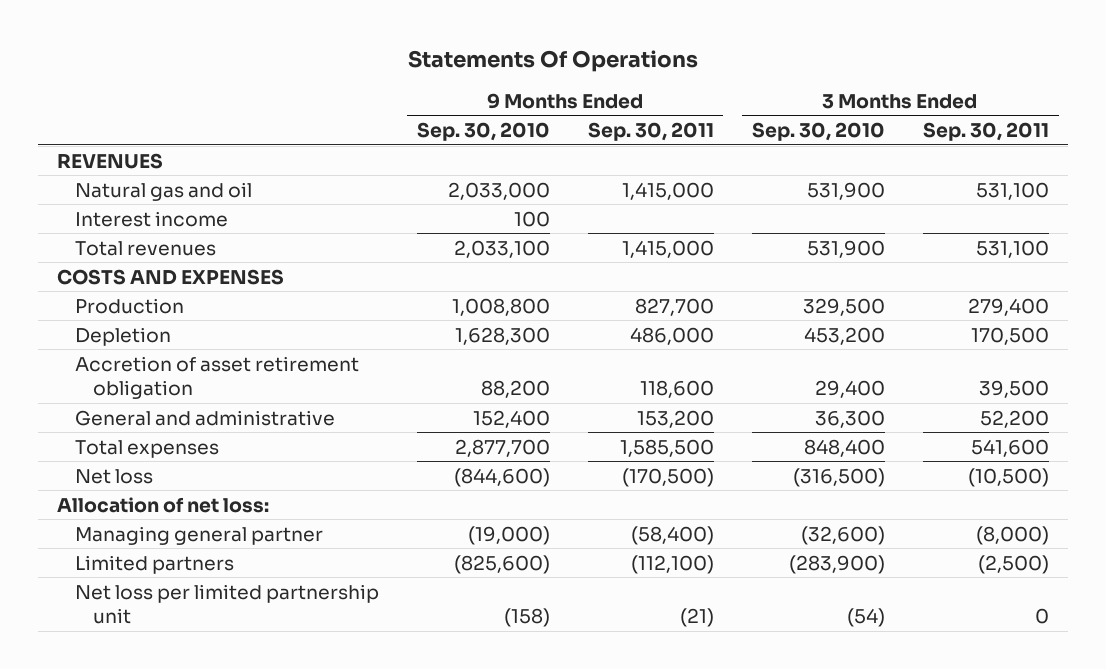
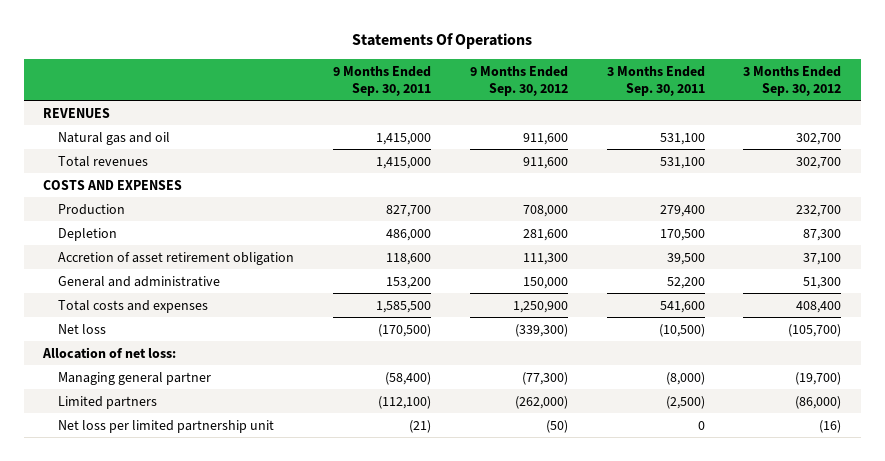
[416,122,550,142] Sep. 30, 2010 -> none
[751,122,885,142] Sep. 30, 2010 -> none
none -> [469,65,568,96] 9 Months Ended Sep. 30, 2012
none -> [743,65,842,96] 3 Months Ended Sep. 30, 2012
[74,210,228,227] Interest income -> none
[74,439,219,458] Total expenses -> [57,299,208,313] Total costs and expenses

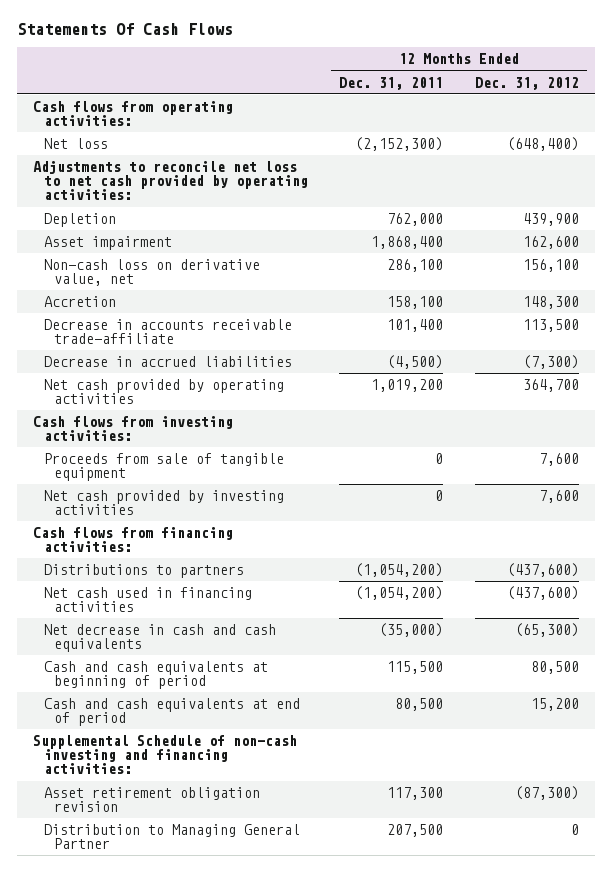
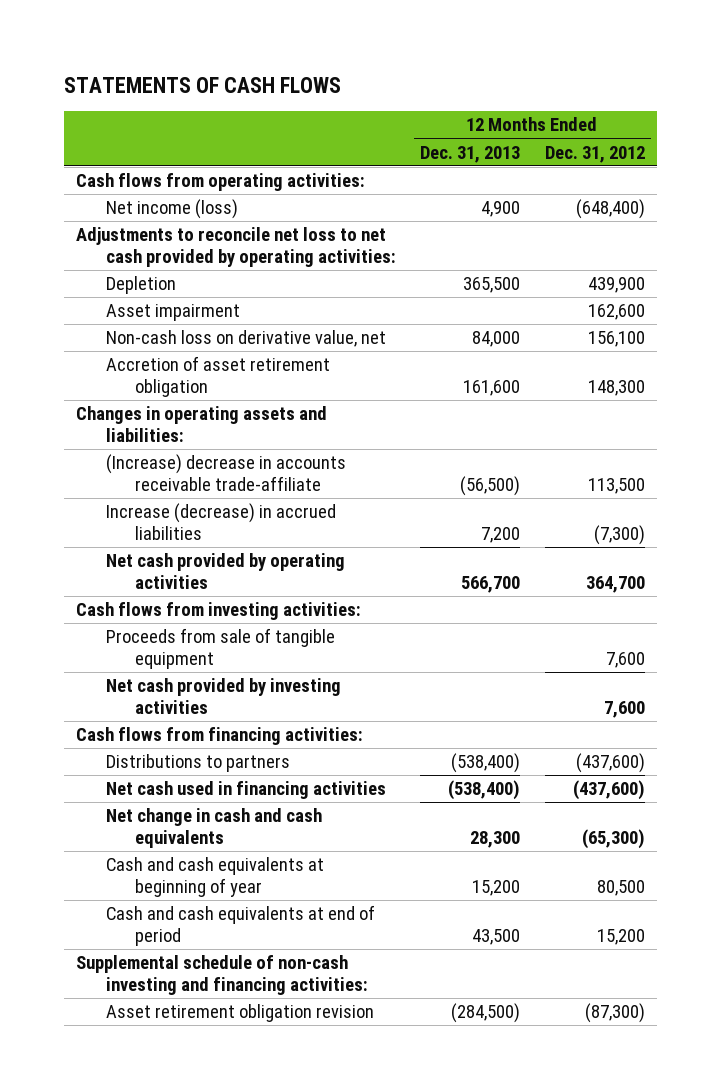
[17,23,234,36] Statements Of Cash Flows -> [63,76,341,93] STATEMENTS OF CASH FLOWS
[339,76,444,90] Dec. 31, 2011 -> none
none -> [420,145,521,163] Dec. 31, 2013
[43,138,108,150] Net loss -> [105,199,238,220] Net income (loss)
[43,296,116,308] Accretion -> [105,356,330,398] Accretion of asset retirement obligation
none -> [76,406,328,443] Changes in operating assets and liabilities:
[43,319,292,345] Decrease in accounts receivable trade-affiliate -> [105,454,346,492] (Increase) decrease in accounts receivable trade-affiliate
[43,356,292,368] Decrease in accrued liabilities -> [105,503,336,541] Increase (decrease) in accrued liabilities
[43,624,276,653] Net decrease in cash and cash equivalents -> [105,808,322,849] Net change in cash and cash equivalents
[43,661,268,690] Cash and cash equivalents at beginning of period -> [105,857,324,898] Cash and cash equivalents at beginning of year
[33,735,298,775] Supplemental Schedule of non-cash investing and financing activities: -> [76,955,368,996] Supplemental schedule of non-cash investing and financing activities:
[43,824,300,850] Distribution to Managing General Partner -> none

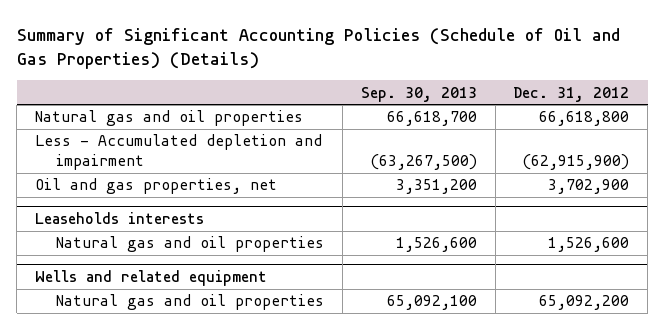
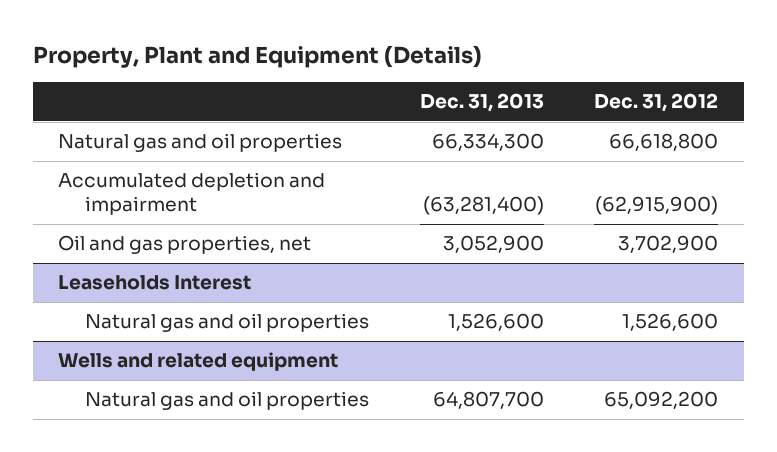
[16,27,620,69] Summary of Significant Accounting Policies (Schedule of Oil and Gas Properties) (Details) -> [33,44,483,68] Property, Plant and Equipment (Details)
[360,86,477,102] Sep. 30, 2013 -> none
none -> [419,93,544,113] Dec. 31, 2013
[35,134,323,171] Less - Accumulated depletion and impairment -> [58,172,326,216] Accumulated depletion and impairment
[35,212,205,225] Leaseholds interests -> [58,275,252,291] Leaseholds Interest

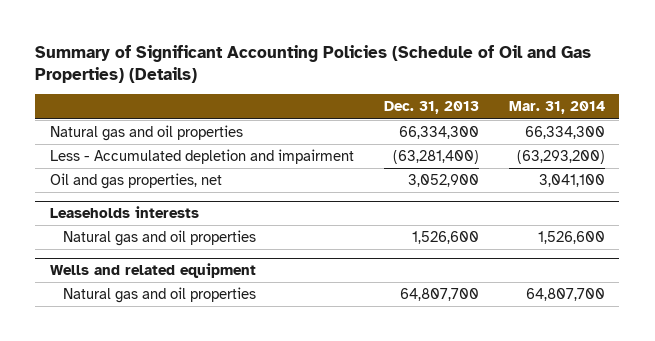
[33,44,483,68] Property, Plant and Equipment (Details) -> [35,44,592,84] Summary of Significant Accounting Policies (Schedule of Oil and Gas Properties) (Details)
[594,93,719,113] Dec. 31, 2012 -> none
none -> [508,101,605,115] Mar. 31, 2014
[58,172,326,216] Accumulated depletion and impairment -> [50,148,355,164] Less - Accumulated depletion and impairment
[58,275,252,291] Leaseholds Interest -> [50,206,200,219] Leaseholds interests

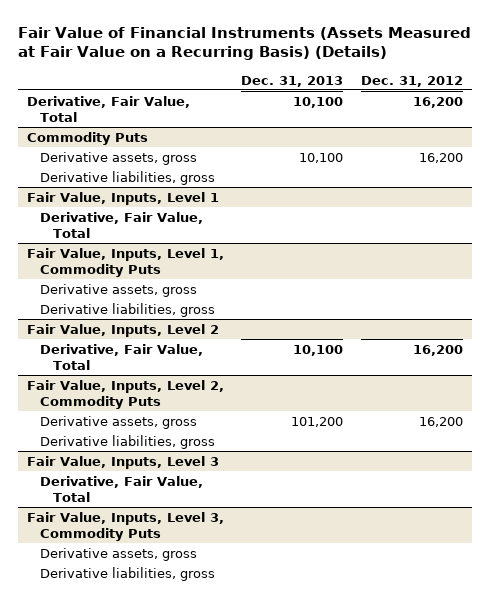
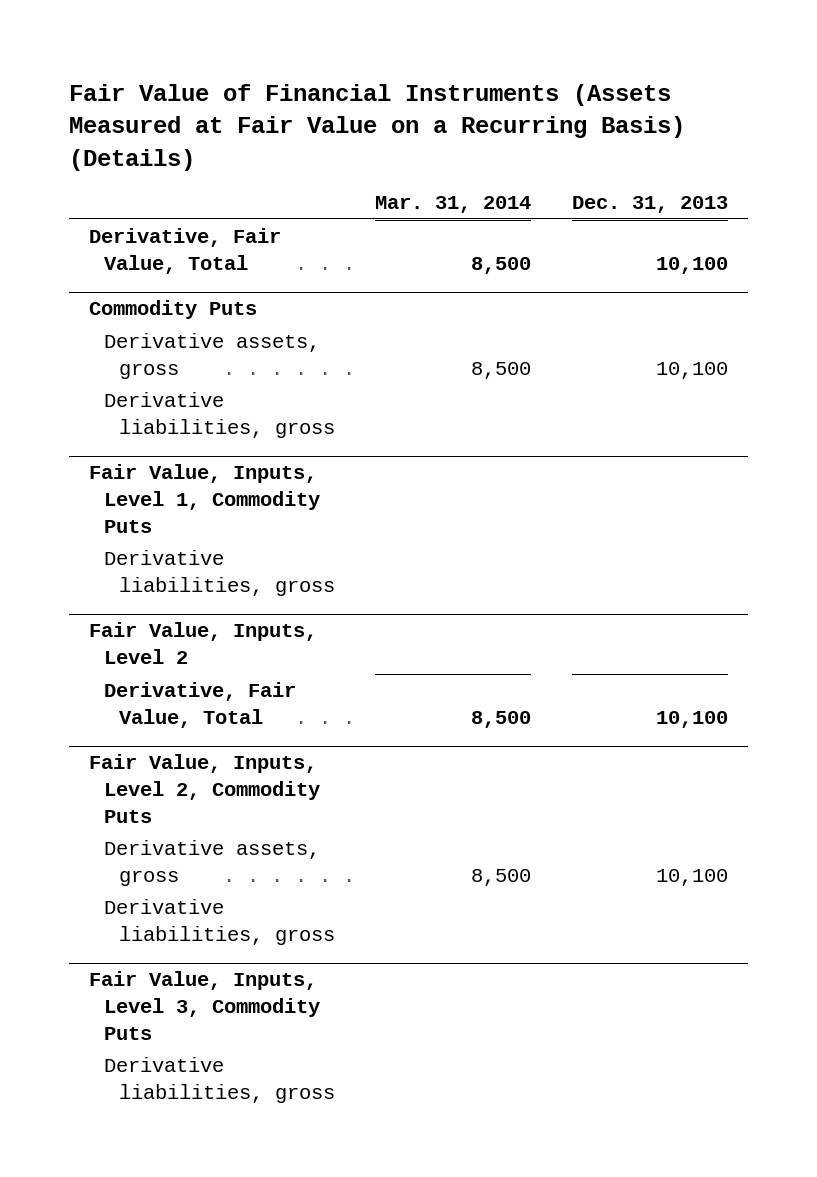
[361,75,464,87] Dec. 31, 2012 -> none
none -> [375,196,532,214] Mar. 31, 2014
[26,191,219,205] Fair Value, Inputs, Level 1 -> none
[39,211,203,238] Derivative, Fair Value, Total -> none
[39,283,197,297] Derivative assets, gross -> none
[291,416,344,427] 101,200 -> [655,868,728,886] 10,100
[26,455,219,469] Fair Value, Inputs, Level 3 -> none
[39,475,203,502] Derivative, Fair Value, Total -> none
[39,547,197,561] Derivative assets, gross -> none

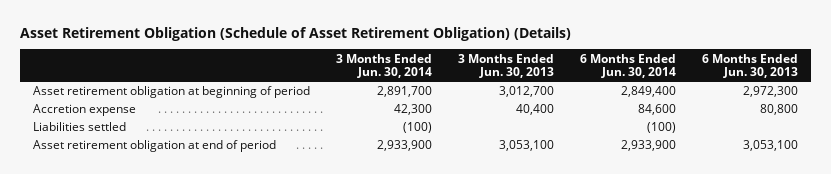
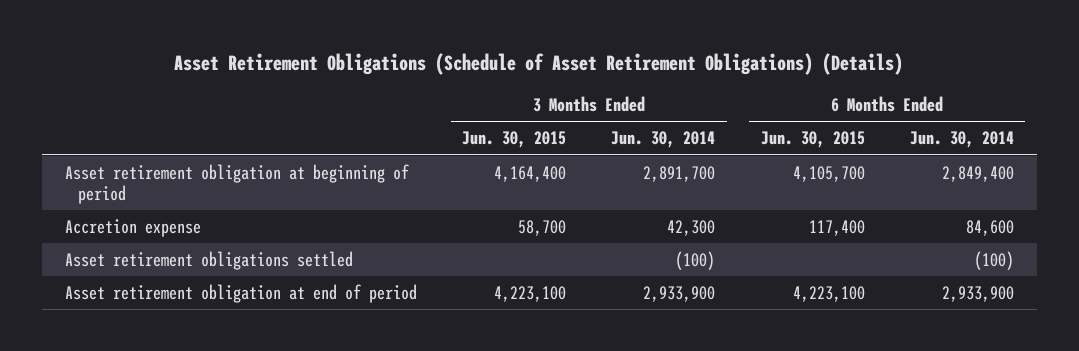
[19,26,571,41] Asset Retirement Obligation (Schedule of Asset Retirement Obligation) (Details) -> [174,52,904,75] Asset Retirement Obligations (Schedule of Asset Retirement Obligations) (Details)
[458,53,555,79] 3 Months Ended Jun. 30, 2013 -> none
[702,53,799,79] 6 Months Ended Jun. 30, 2013 -> none
none -> [461,131,566,149] Jun. 30, 2015
none -> [760,131,865,149] Jun. 30, 2015
[32,122,126,132] Liabilities settled -> [64,251,353,271] Asset retirement obligations settled

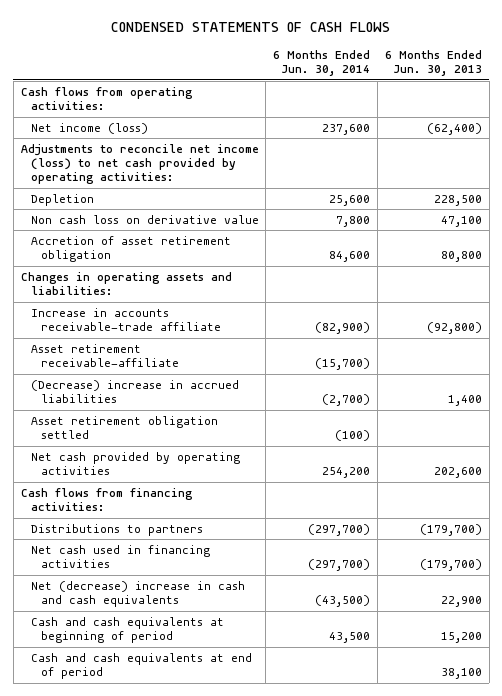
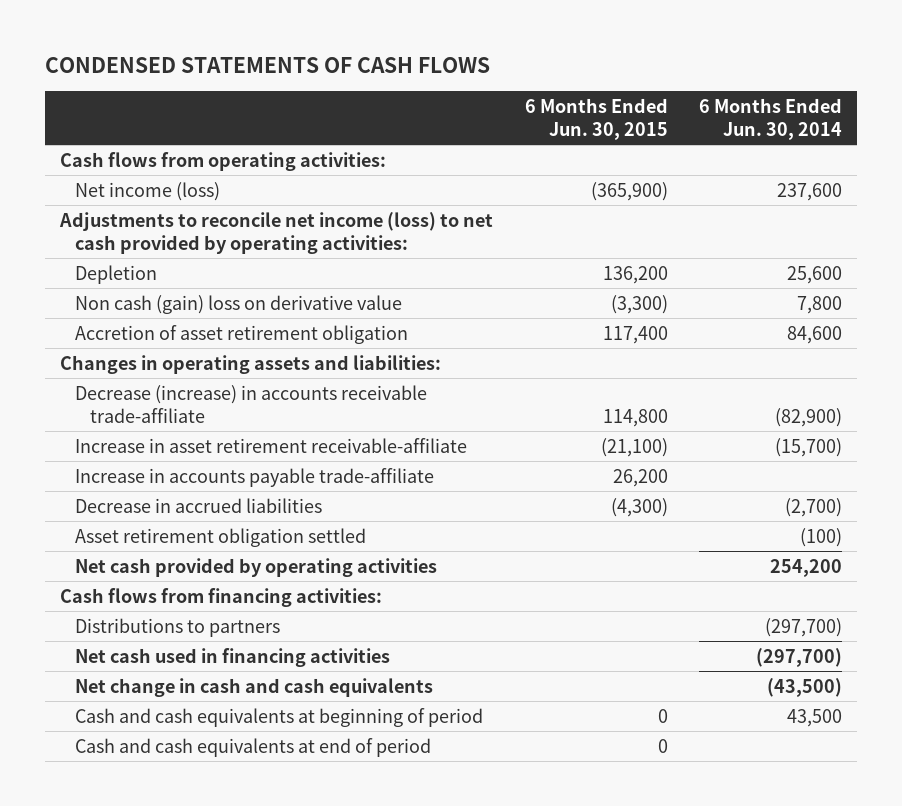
[384,50,482,77] 6 Months Ended Jun. 30, 2013 -> none
none -> [524,98,668,140] 6 Months Ended Jun. 30, 2015
[30,214,259,224] Non cash loss on derivative value -> [75,294,403,314] Non cash (gain) loss on derivative value
[30,307,221,332] Increase in accounts receivable-trade affiliate -> [75,384,428,423] Decrease (increase) in accounts receivable trade-affiliate
[30,343,179,368] Asset retirement receivable-affiliate -> [75,437,468,453] Increase in asset retirement receivable-affiliate
none -> [75,467,435,487] Increase in accounts payable trade-affiliate
[30,379,239,404] (Decrease) increase in accrued liabilities -> [75,497,323,513] Decrease in accrued liabilities
[30,580,245,608] Net (decrease) increase in cash and cash equivalents -> [75,677,434,697] Net change in cash and cash equivalents

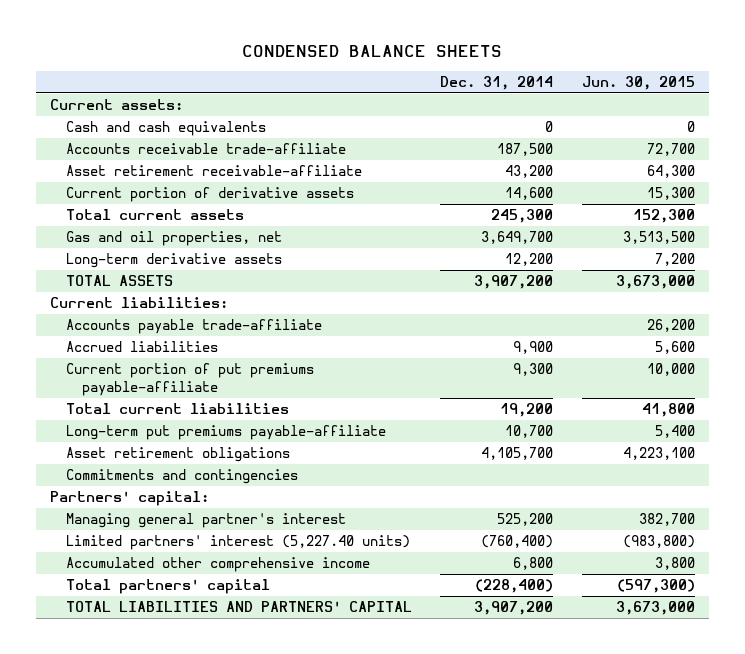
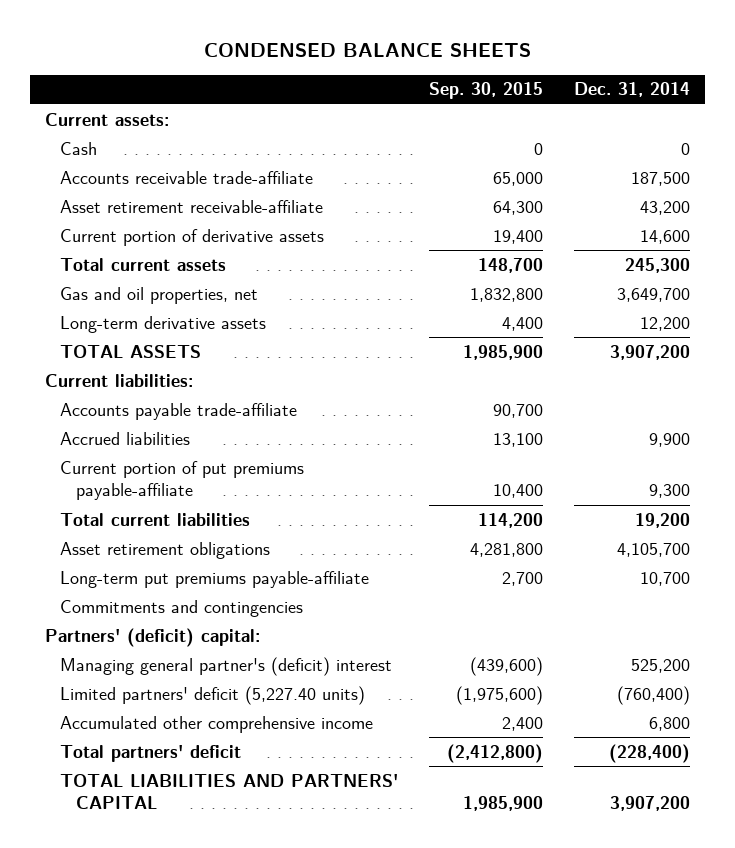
[581,75,695,90] Jun. 30, 2015 -> none
none -> [429,82,544,100] Sep. 30, 2015
[66,121,267,137] Cash and cash equivalents -> [60,141,98,155] Cash
[66,425,387,441] Long-term put premiums payable-affiliate -> [60,570,370,588] Long-term put premiums payable-affiliate
[49,491,209,507] Partners' capital: -> [45,627,261,647] Partners' (deficit) capital:
[66,513,347,529] Managing general partner's interest -> [60,656,393,676] Managing general partner's (deficit) interest
[66,535,411,551] Limited partners' interest (5,227.40 units) -> [60,685,366,705] Limited partners' deficit (5,227.40 units)
[66,579,271,595] Total partners' capital -> [60,744,242,762] Total partners' deficit

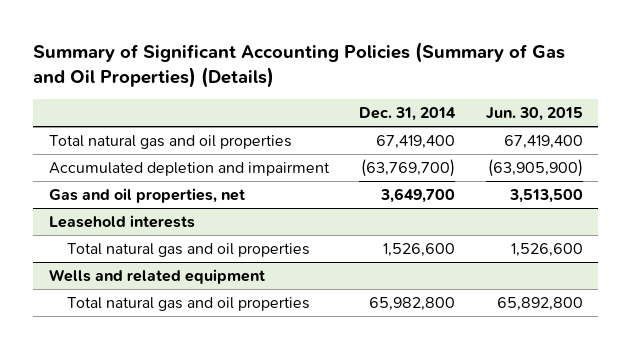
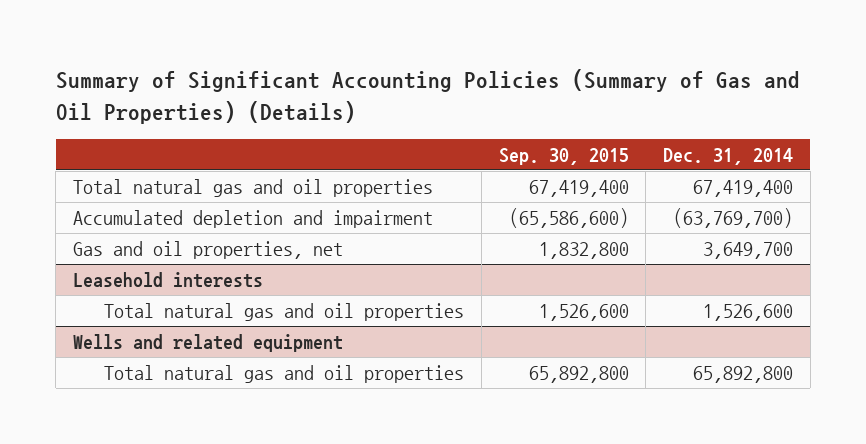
[485,107,583,122] Jun. 30, 2015 -> none
none -> [498,147,629,165] Sep. 30, 2015
[369,296,456,311] 65,982,800 -> [693,365,794,383] 65,892,800

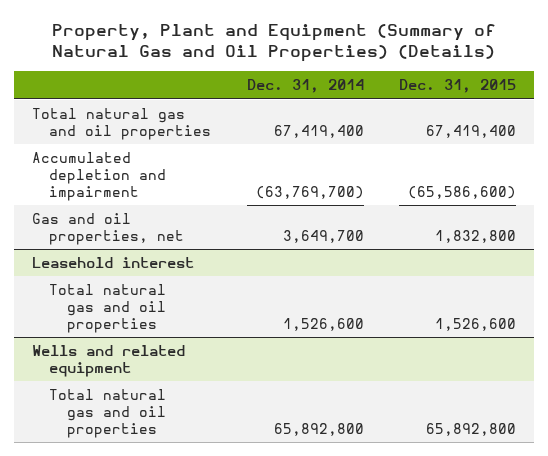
[55,69,800,124] Summary of Significant Accounting Policies (Summary of Gas and Oil Properties) (Details) -> [51,23,496,63] Property, Plant and Equipment (Summary of Natural Gas and Oil Properties) (Details)
[498,147,629,165] Sep. 30, 2015 -> none
none -> [399,79,517,94] Dec. 31, 2015
[73,271,264,288] Leasehold interests -> [31,256,194,268] Leasehold interest

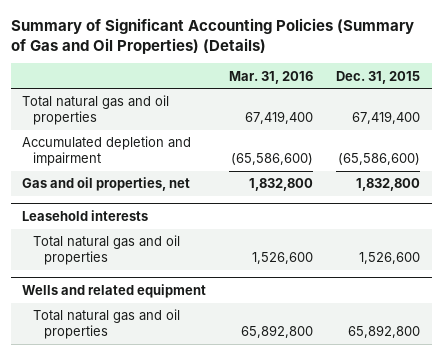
[51,23,496,63] Property, Plant and Equipment (Summary of Natural Gas and Oil Properties) (Details) -> [10,17,414,54] Summary of Significant Accounting Policies (Summary of Gas and Oil Properties) (Details)
[246,79,364,94] Dec. 31, 2014 -> none
none -> [229,70,314,84] Mar. 31, 2016
[31,256,194,268] Leasehold interest -> [22,209,149,221] Leasehold interests

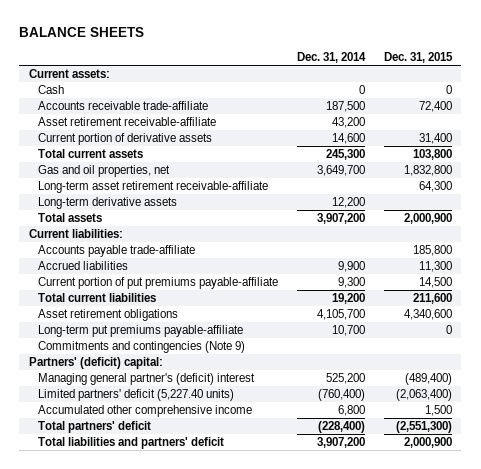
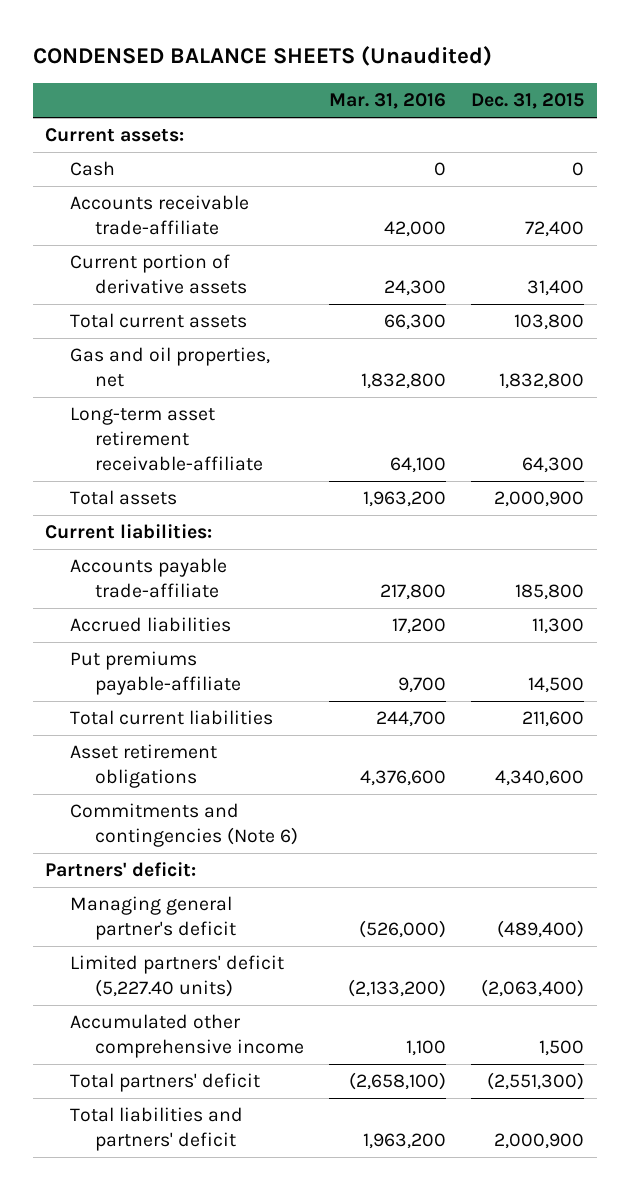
[19,27,145,38] BALANCE SHEETS -> [32,46,492,67] CONDENSED BALANCE SHEETS (Unaudited)
[297,52,367,64] Dec. 31, 2014 -> none
none -> [329,93,447,110] Mar. 31, 2016
[38,117,217,127] Asset retirement receivable-affiliate -> none
[38,197,178,210] Long-term derivative assets -> none
[38,277,279,290] Current portion of put premiums payable-affiliate -> [70,651,242,696] Put premiums payable-affiliate
[38,325,244,338] Long-term put premiums payable-affiliate -> none
[38,341,246,354] Commitments and contingencies (Note 9) -> [70,803,299,848] Commitments and contingencies (Note 6)
[28,357,163,370] Partners' (deficit) capital: -> [45,862,197,878] Partners' deficit:
[38,373,256,386] Managing general partner's (deficit) interest -> [70,896,237,941] Managing general partner's deficit

